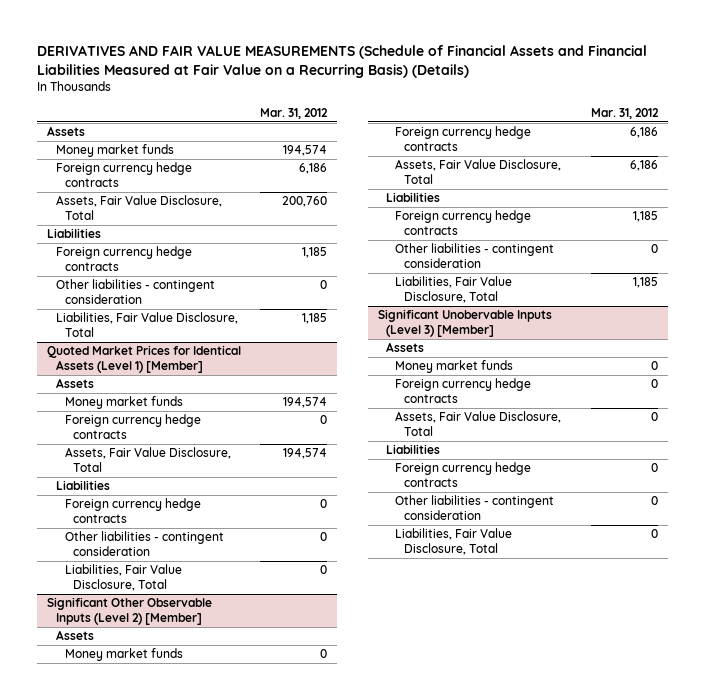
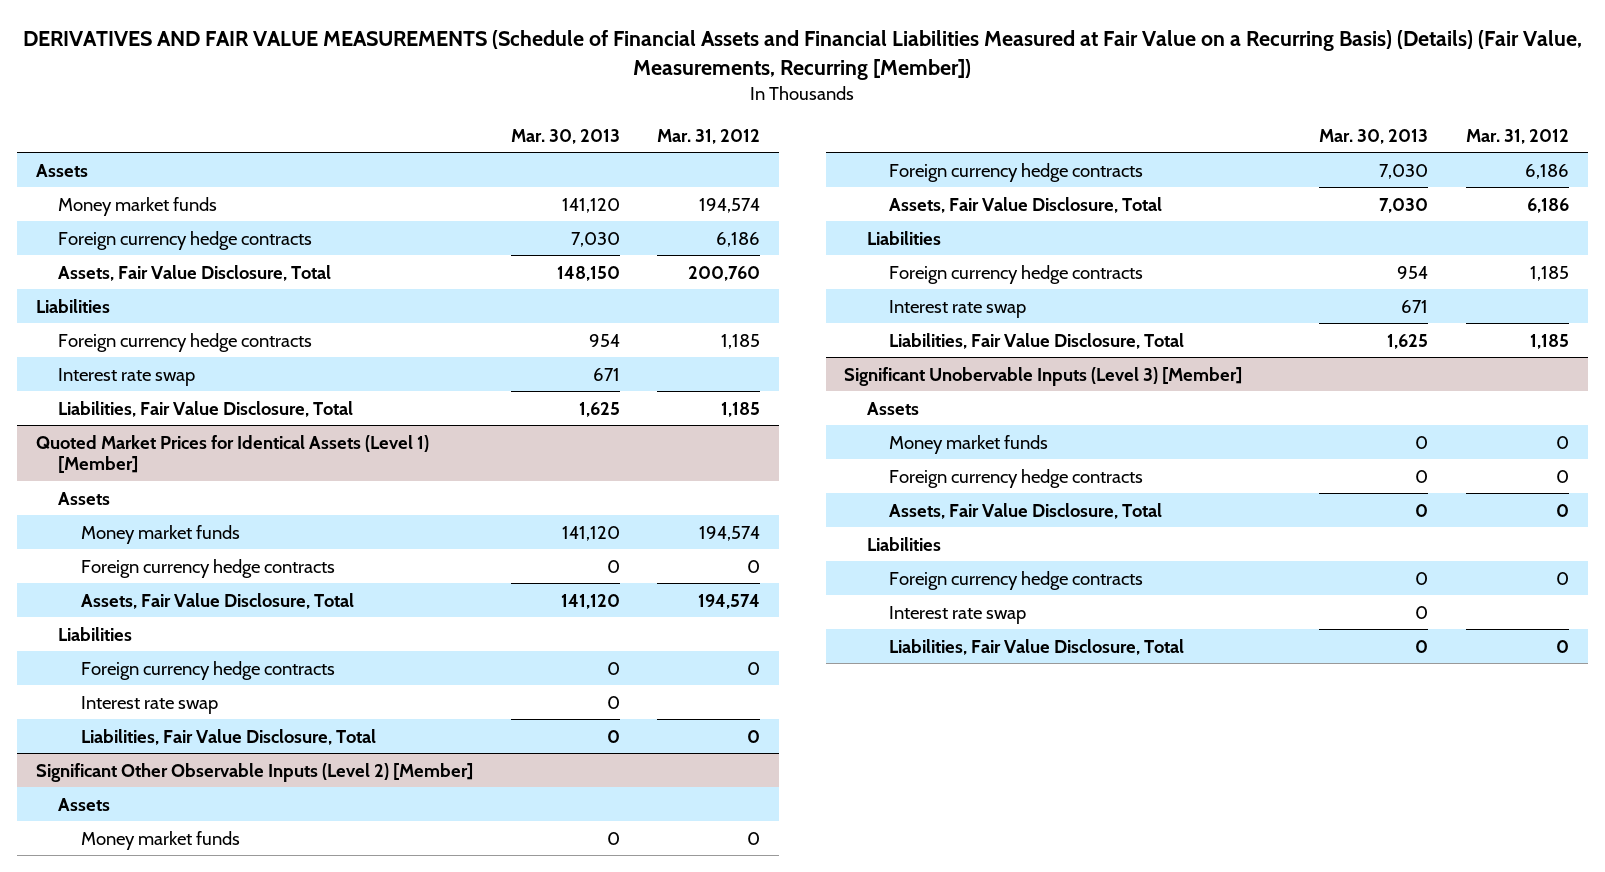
[37,45,648,78] DERIVATIVES AND FAIR VALUE MEASUREMENTS (Schedule of Financial Assets and Financial Liabilities Measured at Fair Value on a Recurring Basis) (Details) -> [23,29,1583,80] DERIVATIVES AND FAIR VALUE MEASUREMENTS (Schedule of Financial Assets and Financial Liabilities Measured at Fair Value on a Recurring Basis) (Details) (Fair Value, Measurements, Recurring [Member])
none -> [510,128,620,144] Mar. 30, 2013
[55,279,215,305] Other liabilities - contingent consideration -> none
none -> [58,367,196,386] Interest rate swap
[64,531,224,557] Other liabilities - contingent consideration -> none
none -> [80,695,218,714] Interest rate swap
[395,243,555,269] Other liabilities - contingent consideration -> none
none -> [889,299,1027,318] Interest rate swap
[395,495,555,521] Other liabilities - contingent consideration -> none
none -> [889,605,1027,624] Interest rate swap

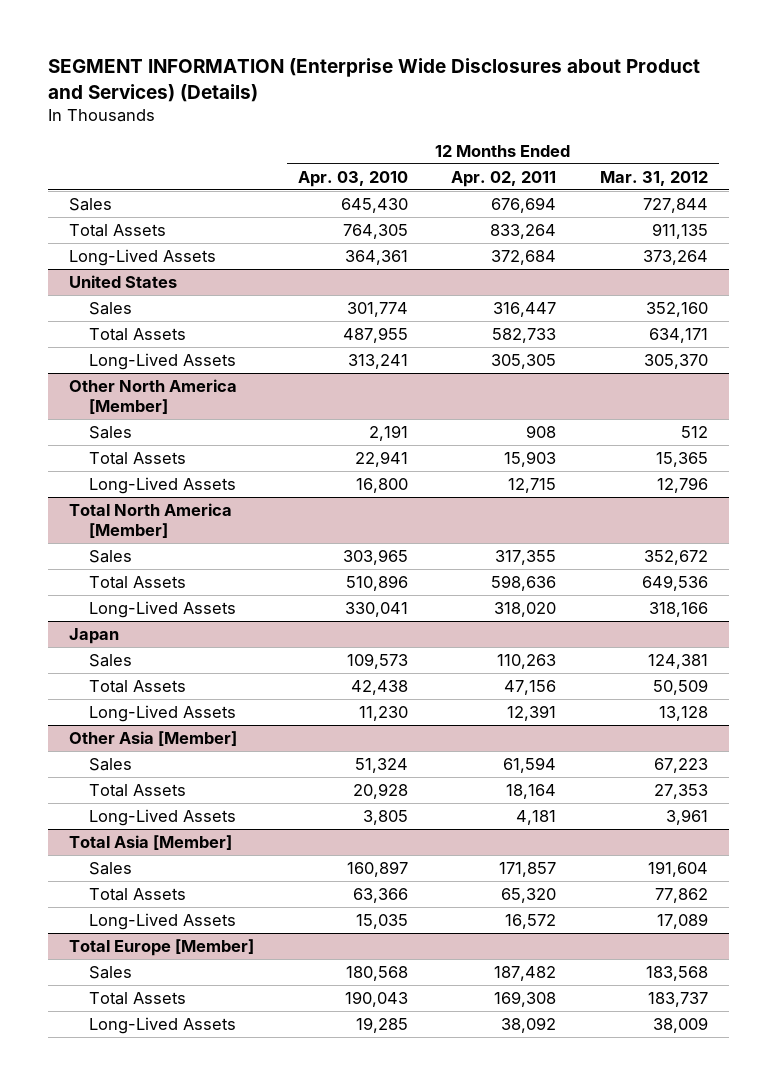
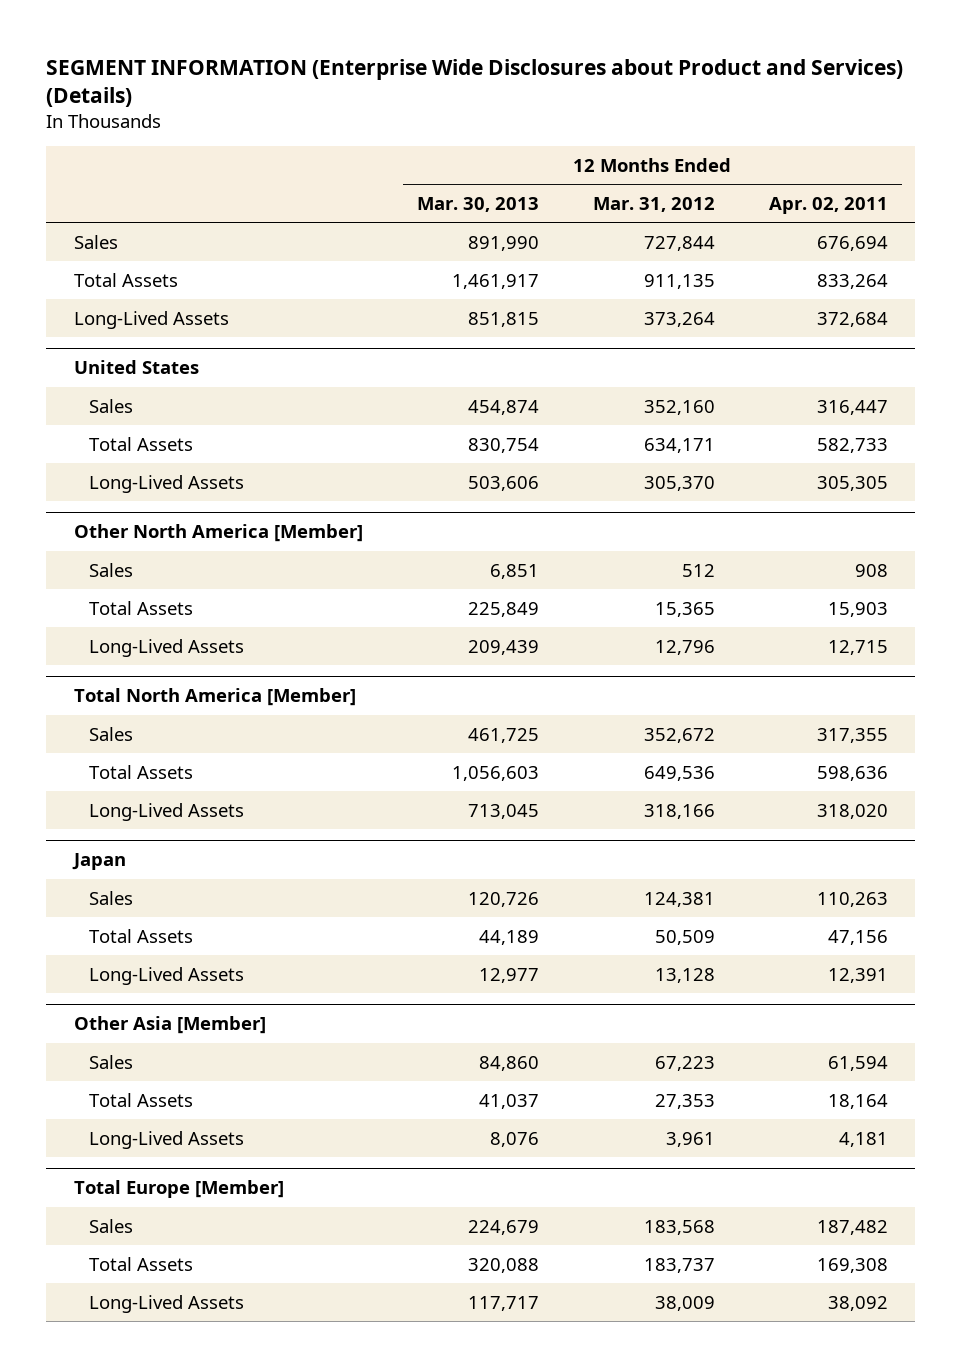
[297,170,408,187] Apr. 03, 2010 -> none
none -> [416,196,539,212] Mar. 30, 2013
[69,834,233,850] Total Asia [Member] -> none
[88,861,132,875] Sales -> none
[88,887,186,901] Total Assets -> none
[88,912,236,930] Long-Lived Assets -> none

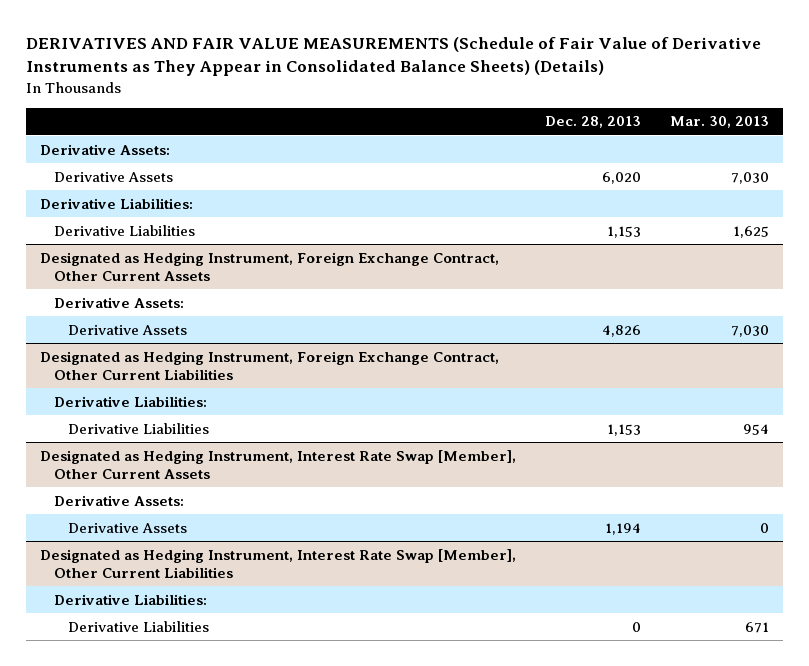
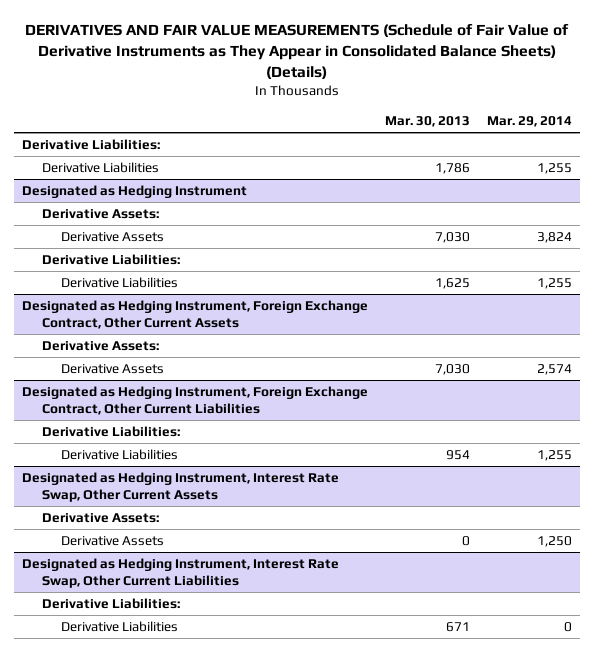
[545,116,642,129] Dec. 28, 2013 -> none
none -> [486,115,572,127] Mar. 29, 2014
none -> [22,139,161,151] Derivative Liabilities:
none -> [41,162,159,174] Derivative Liabilities
none -> [22,185,248,199] Designated as Hedging Instrument
[40,449,517,479] Designated as Hedging Instrument, Interest Rate Swap [Member], Other Current Assets -> [22,472,340,502] Designated as Hedging Instrument, Interest Rate Swap, Other Current Assets
[40,548,517,578] Designated as Hedging Instrument, Interest Rate Swap [Member], Other Current Liabilities -> [22,558,340,588] Designated as Hedging Instrument, Interest Rate Swap, Other Current Liabilities

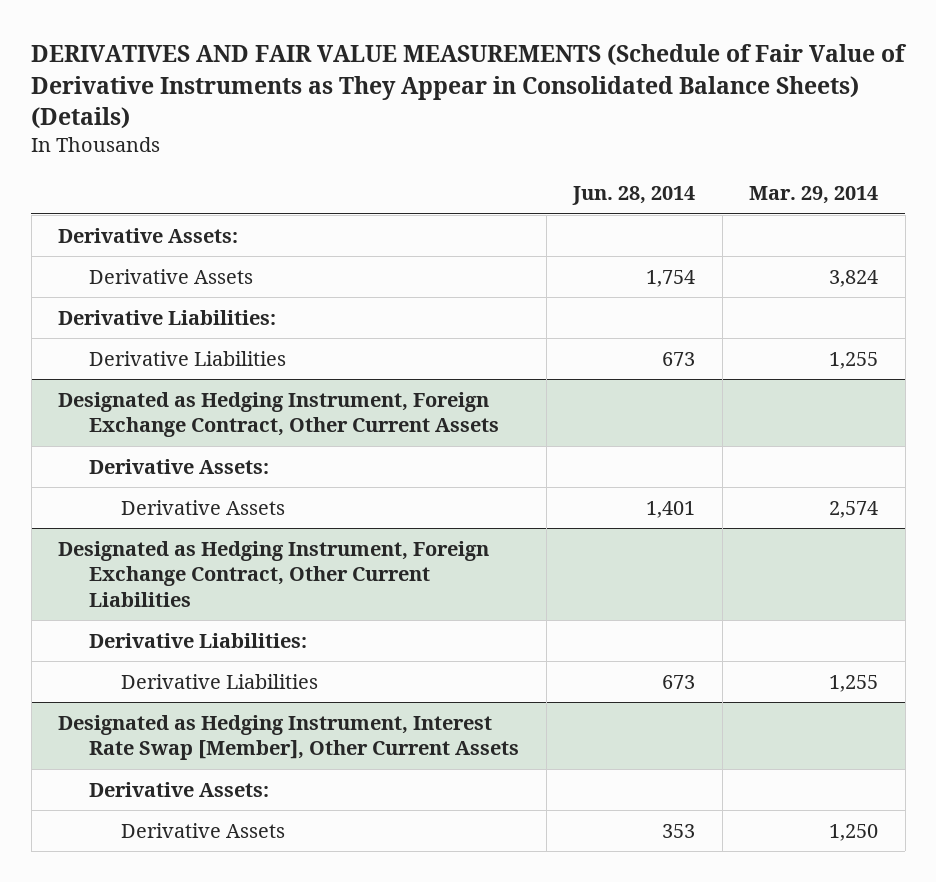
[385,115,471,127] Mar. 30, 2013 -> none
none -> [572,186,696,206] Jun. 28, 2014
[22,139,161,151] Derivative Liabilities: -> none
[41,162,159,174] Derivative Liabilities -> none
[22,185,248,199] Designated as Hedging Instrument -> none
[22,472,340,502] Designated as Hedging Instrument, Interest Rate Swap, Other Current Assets -> [58,714,520,761] Designated as Hedging Instrument, Interest Rate Swap [Member], Other Current Assets
[22,558,340,588] Designated as Hedging Instrument, Interest Rate Swap, Other Current Liabilities -> none
[41,598,180,610] Derivative Liabilities: -> none
[60,621,178,633] Derivative Liabilities -> none

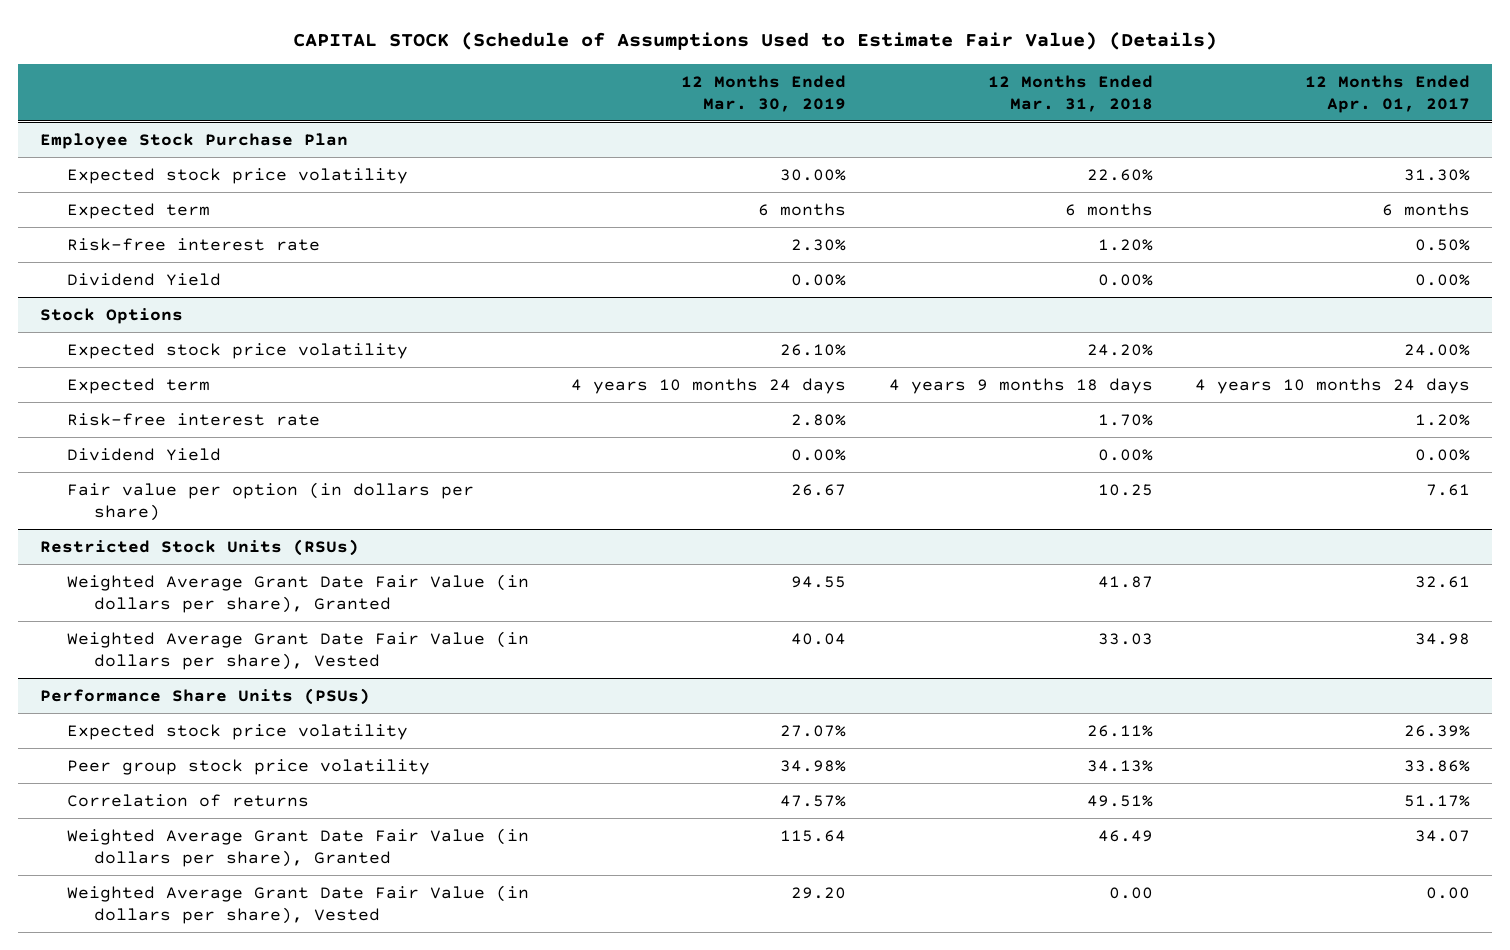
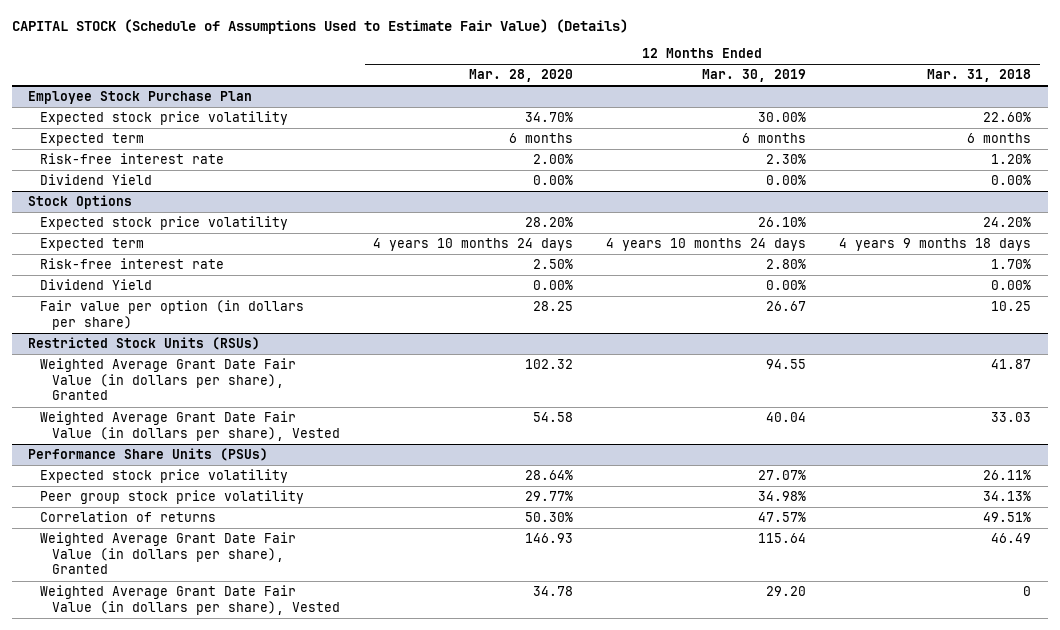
[1305,74,1471,113] 12 Months Ended Apr. 01, 2017 -> none
none -> [469,69,574,83] Mar. 28, 2020
[1108,886,1153,899] 0.00 -> [1023,586,1032,597] 0

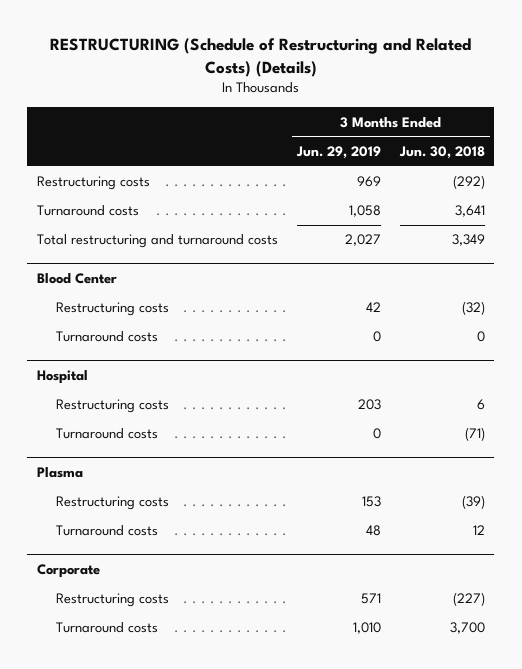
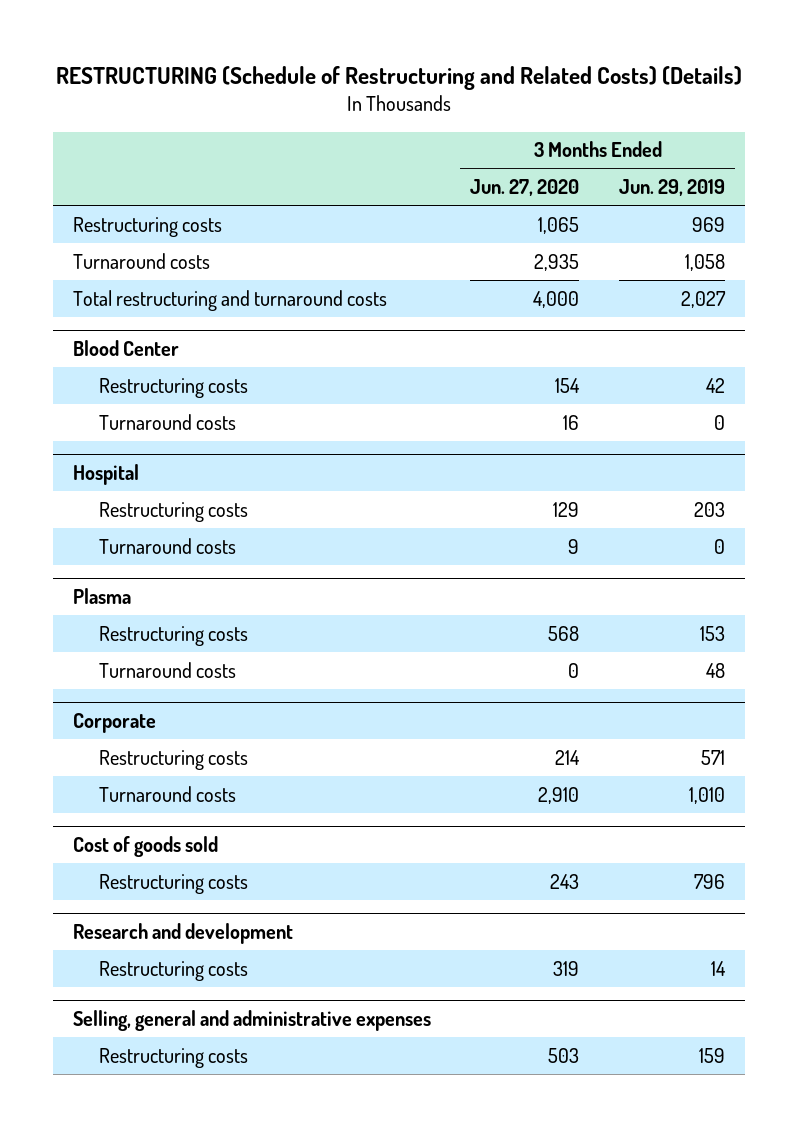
[398,145,485,159] Jun. 30, 2018 -> none
none -> [470,179,580,197] Jun. 27, 2020
none -> [72,835,218,857] Cost of goods sold
none -> [98,873,248,894] Restructuring costs
none -> [72,922,293,944] Research and development
none -> [98,960,248,981] Restructuring costs
none -> [72,1009,431,1031] Selling, general and administrative expenses
none -> [98,1047,248,1068] Restructuring costs

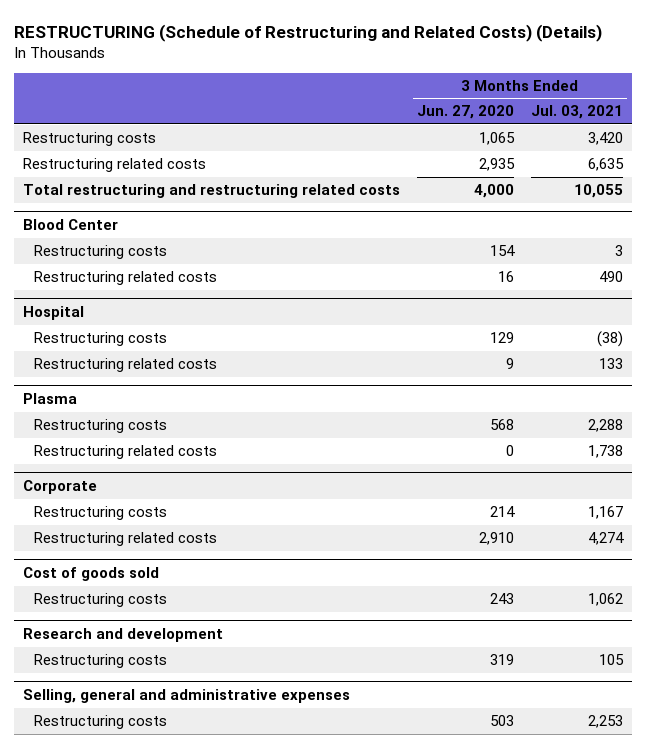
[618,179,725,197] Jun. 29, 2019 -> none
none -> [530,105,623,120] Jul. 03, 2021
[72,252,210,269] Turnaround costs -> [22,158,206,173] Restructuring related costs
[72,289,387,311] Total restructuring and turnaround costs -> [22,184,400,199] Total restructuring and restructuring related costs
[98,413,236,430] Turnaround costs -> [33,271,217,286] Restructuring related costs
[98,537,236,554] Turnaround costs -> [33,358,217,373] Restructuring related costs
[98,661,236,678] Turnaround costs -> [33,445,217,460] Restructuring related costs
[98,785,236,802] Turnaround costs -> [33,532,217,547] Restructuring related costs

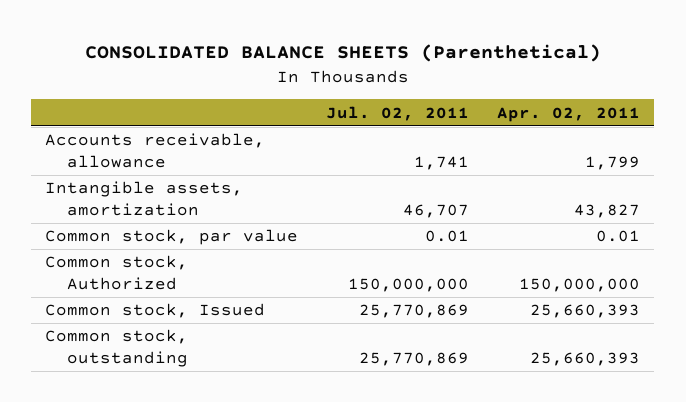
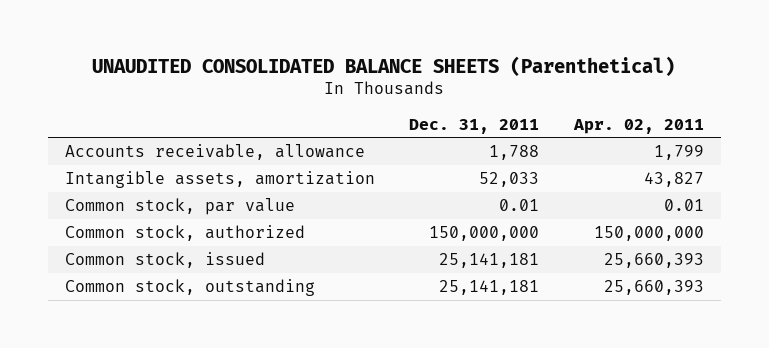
[84,44,601,63] CONSOLIDATED BALANCE SHEETS (Parenthetical) -> [92,55,676,76] UNAUDITED CONSOLIDATED BALANCE SHEETS (Parenthetical)
[326,105,470,121] Jul. 02, 2011 -> none
none -> [409,118,540,134] Dec. 31, 2011
[45,255,189,291] Common stock, Authorized -> [65,224,306,241] Common stock, authorized
[45,303,266,319] Common stock, Issued -> [65,251,266,268] Common stock, issued

